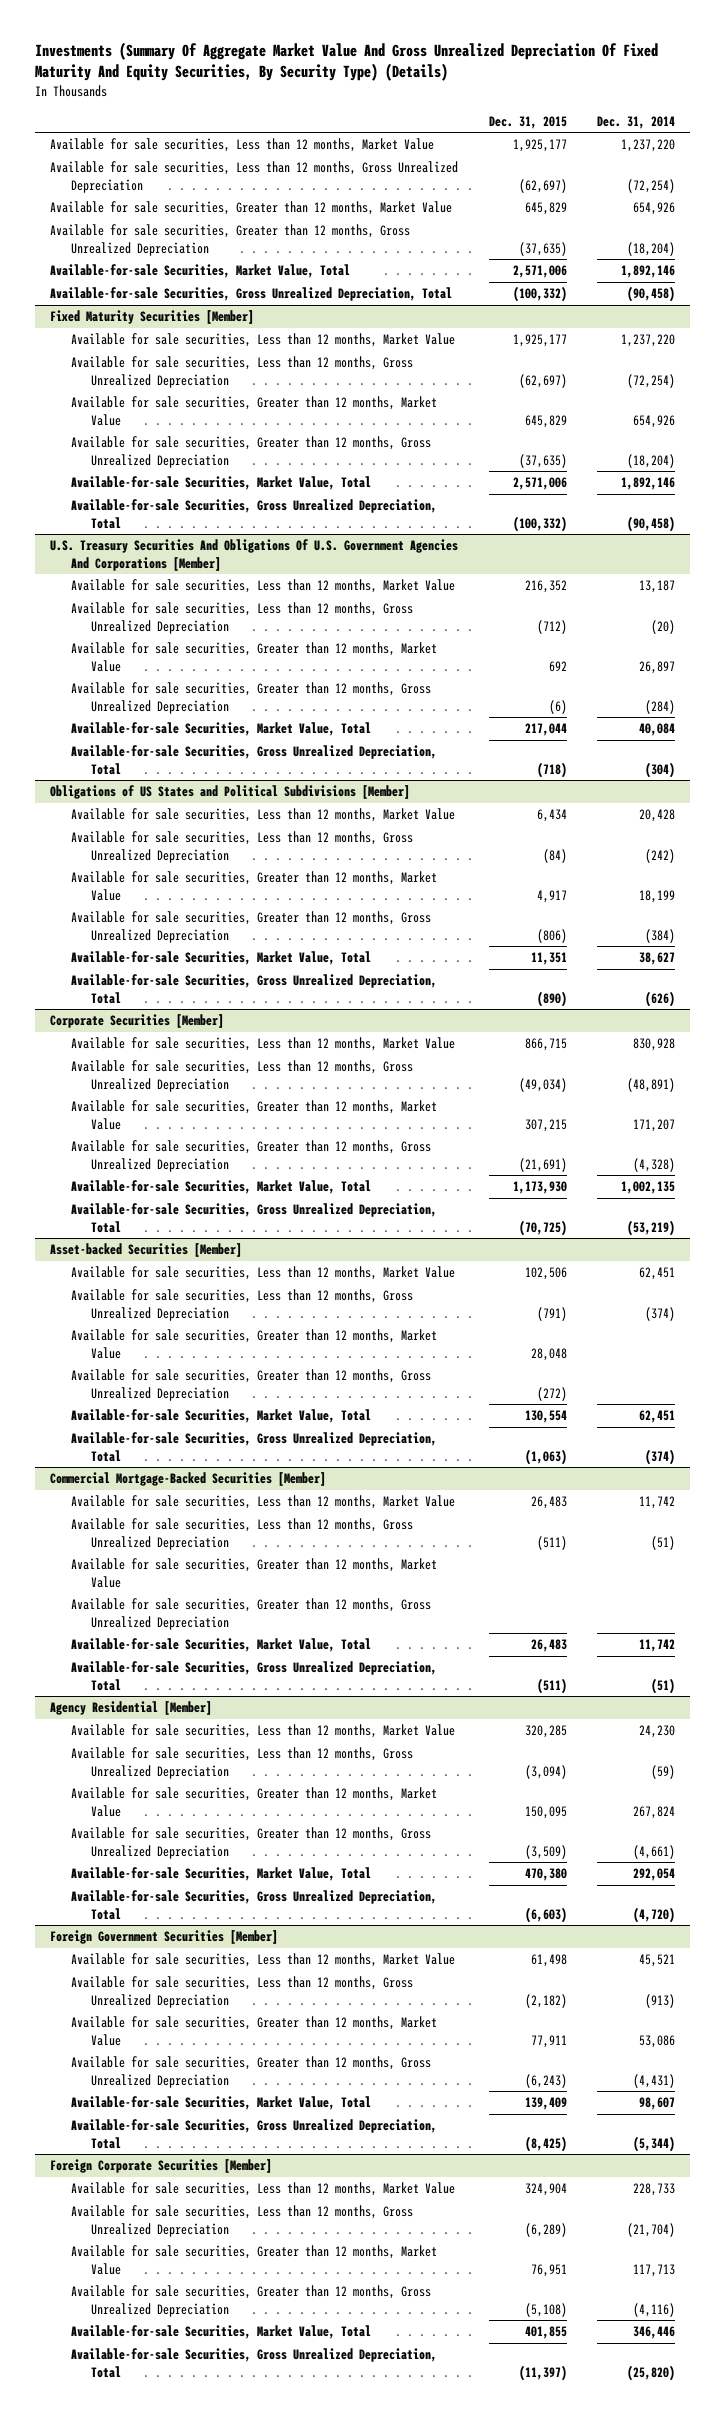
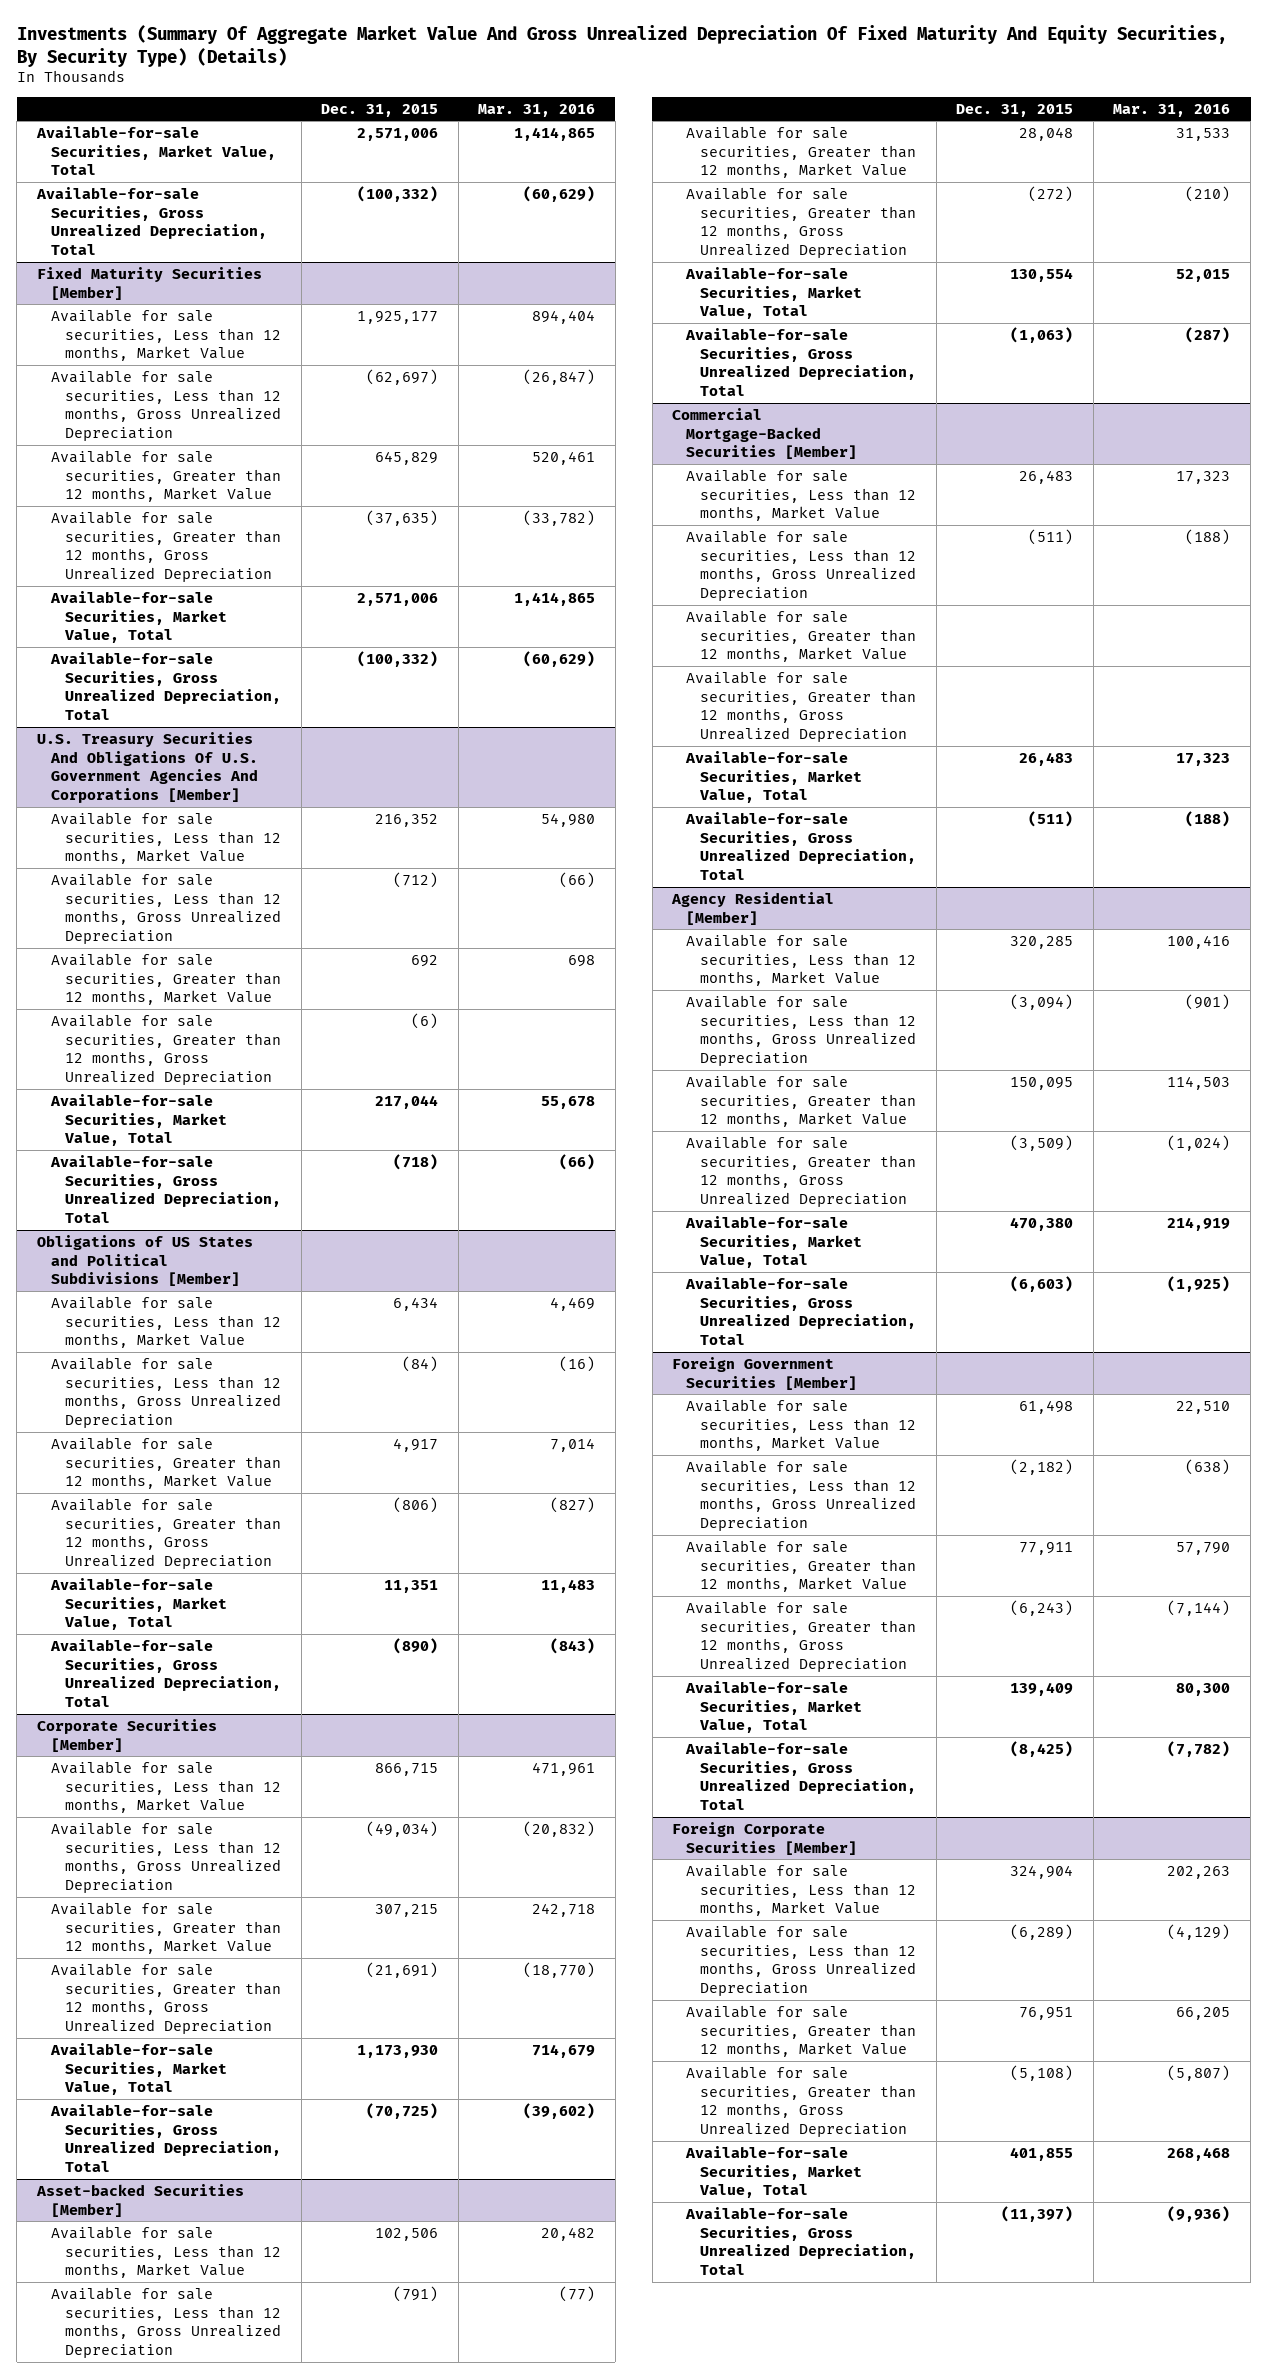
[597,115,676,129] Dec. 31, 2014 -> none
none -> [478,103,596,117] Mar. 31, 2016
[50,138,435,153] Available for sale securities, Less than 12 months, Market Value -> none
[50,161,459,193] Available for sale securities, Less than 12 months, Gross Unrealized Depreciation -> none
[50,201,453,216] Available for sale securities, Greater than 12 months, Market Value -> none
[50,224,411,256] Available for sale securities, Greater than 12 months, Gross Unrealized Depreciation -> none

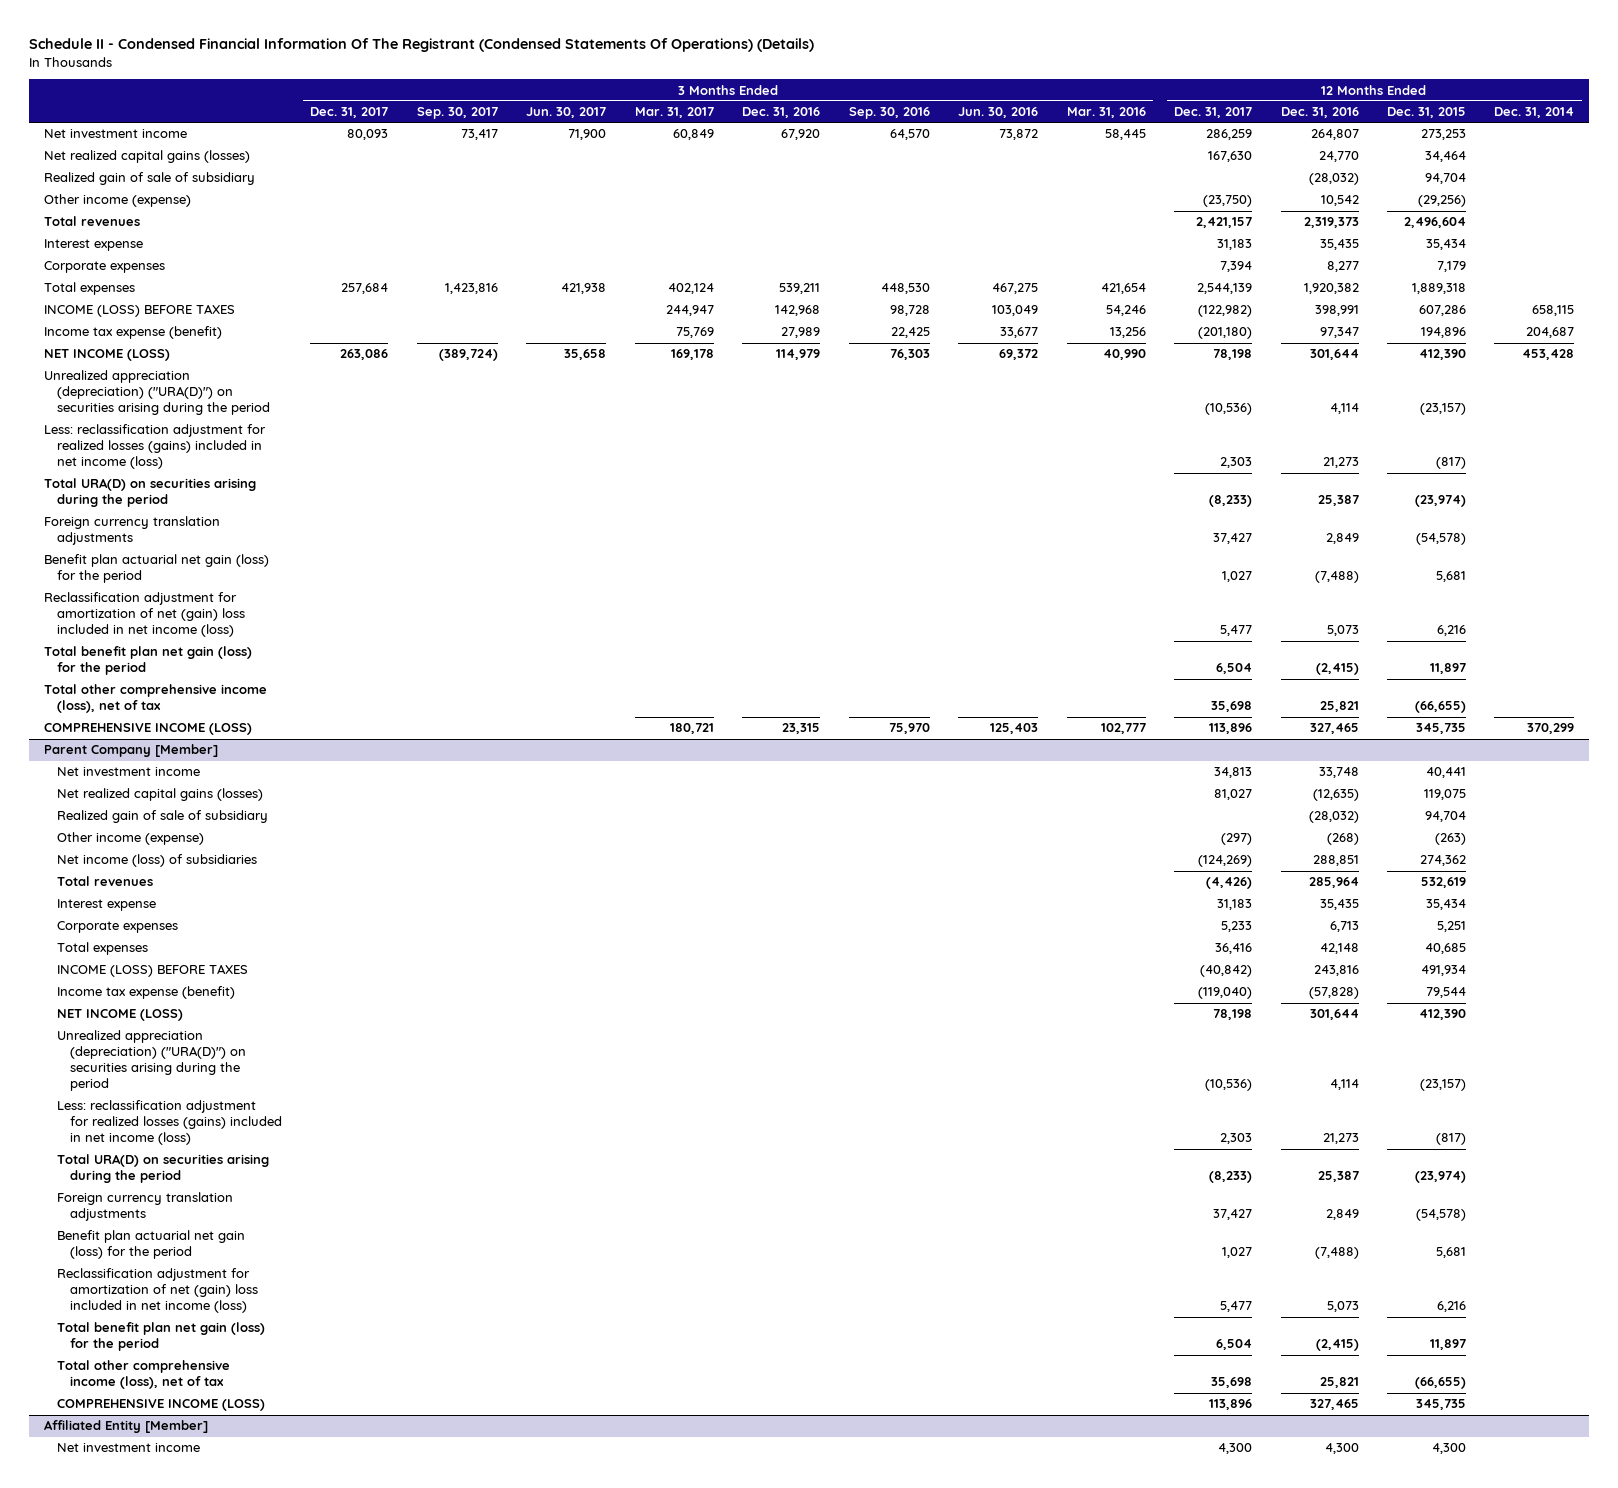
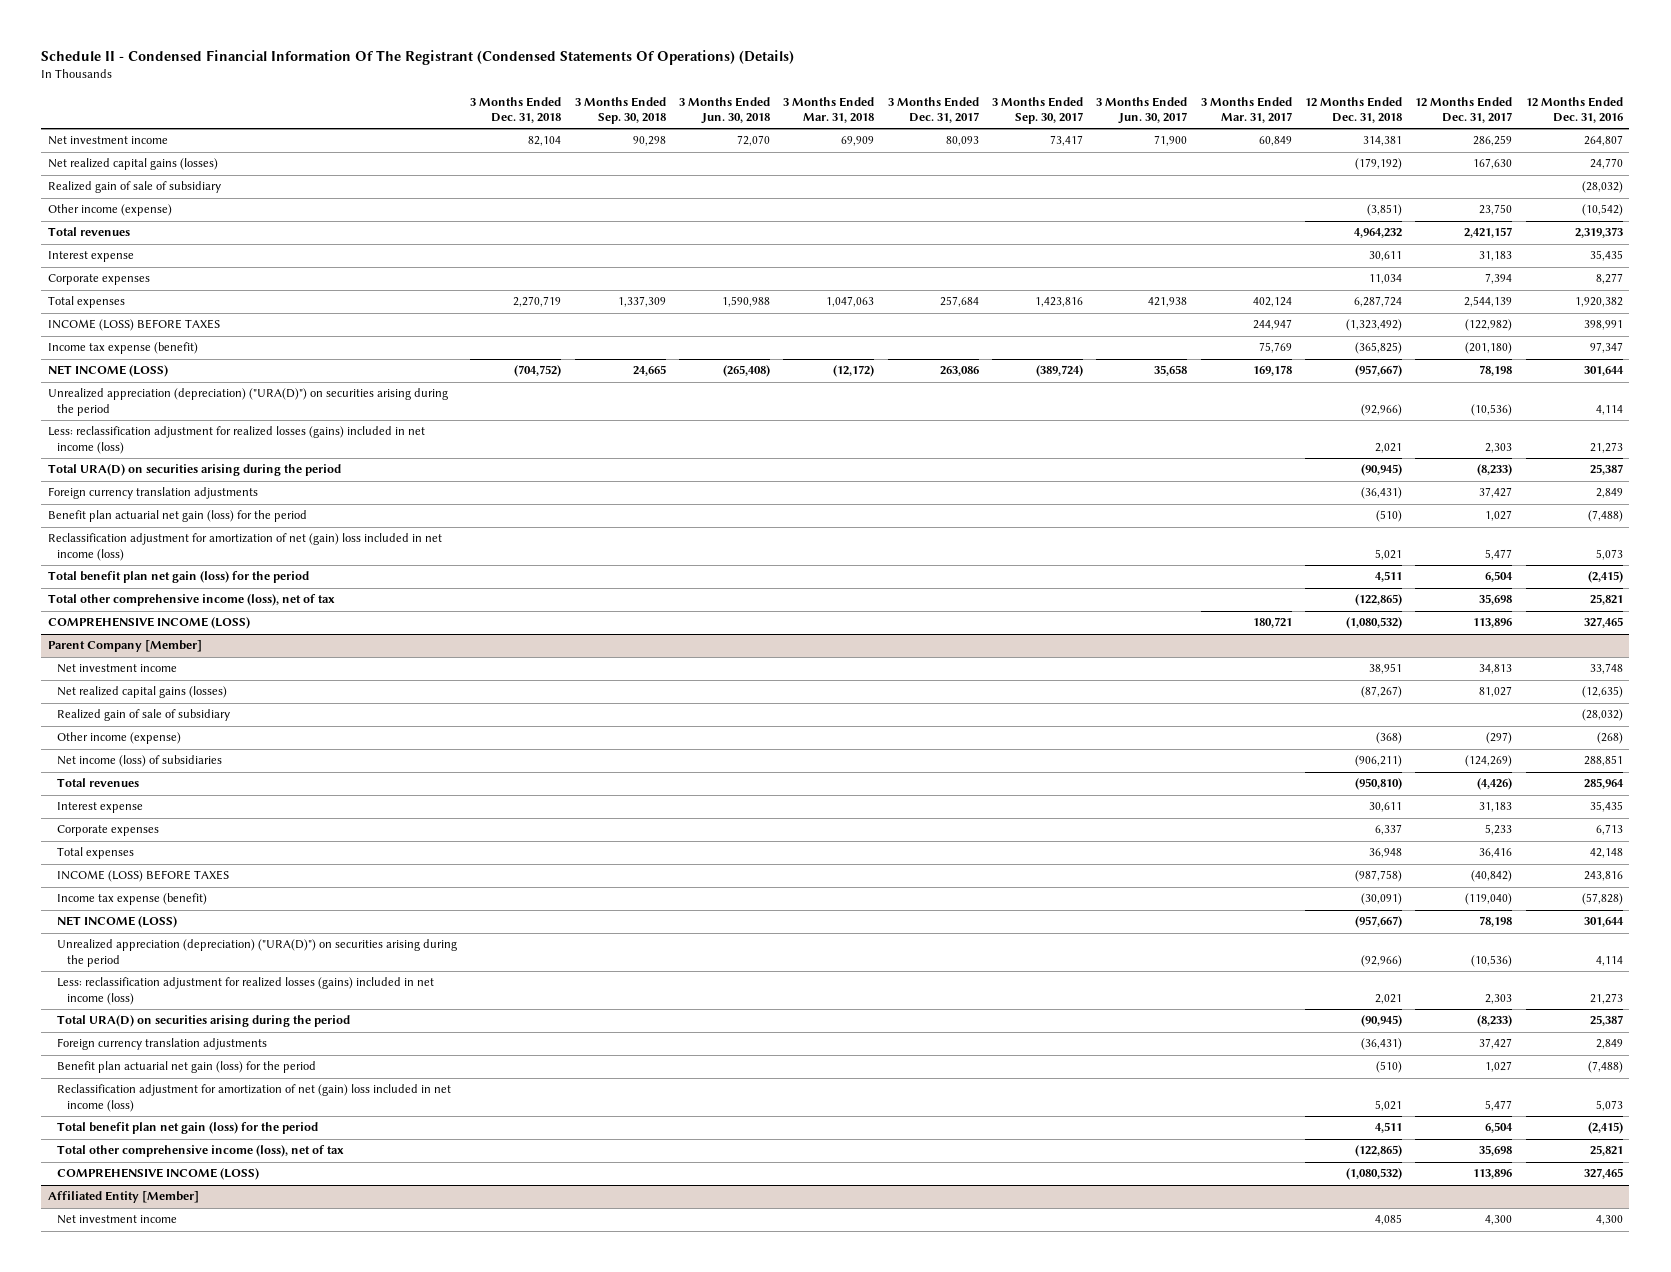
[742,107,821,119] Dec. 31, 2016 -> none
[848,107,930,120] Sep. 30, 2016 -> none
[958,107,1039,119] Jun. 30, 2016 -> none
[1066,107,1146,119] Mar. 31, 2016 -> none
[1386,107,1466,119] Dec. 31, 2015 -> none
[1494,107,1575,119] Dec. 31, 2014 -> none
none -> [470,96,562,123] 3 Months Ended Dec. 31, 2018
none -> [574,96,666,124] 3 Months Ended Sep. 30, 2018
none -> [679,96,771,124] 3 Months Ended Jun. 30, 2018
none -> [783,96,875,123] 3 Months Ended Mar. 31, 2018
none -> [1305,96,1403,123] 12 Months Ended Dec. 31, 2018
[1203,195,1253,208] (23,750) -> [1479,204,1513,216] 23,750
[1320,195,1359,207] 10,542 -> [1581,204,1623,217] (10,542)

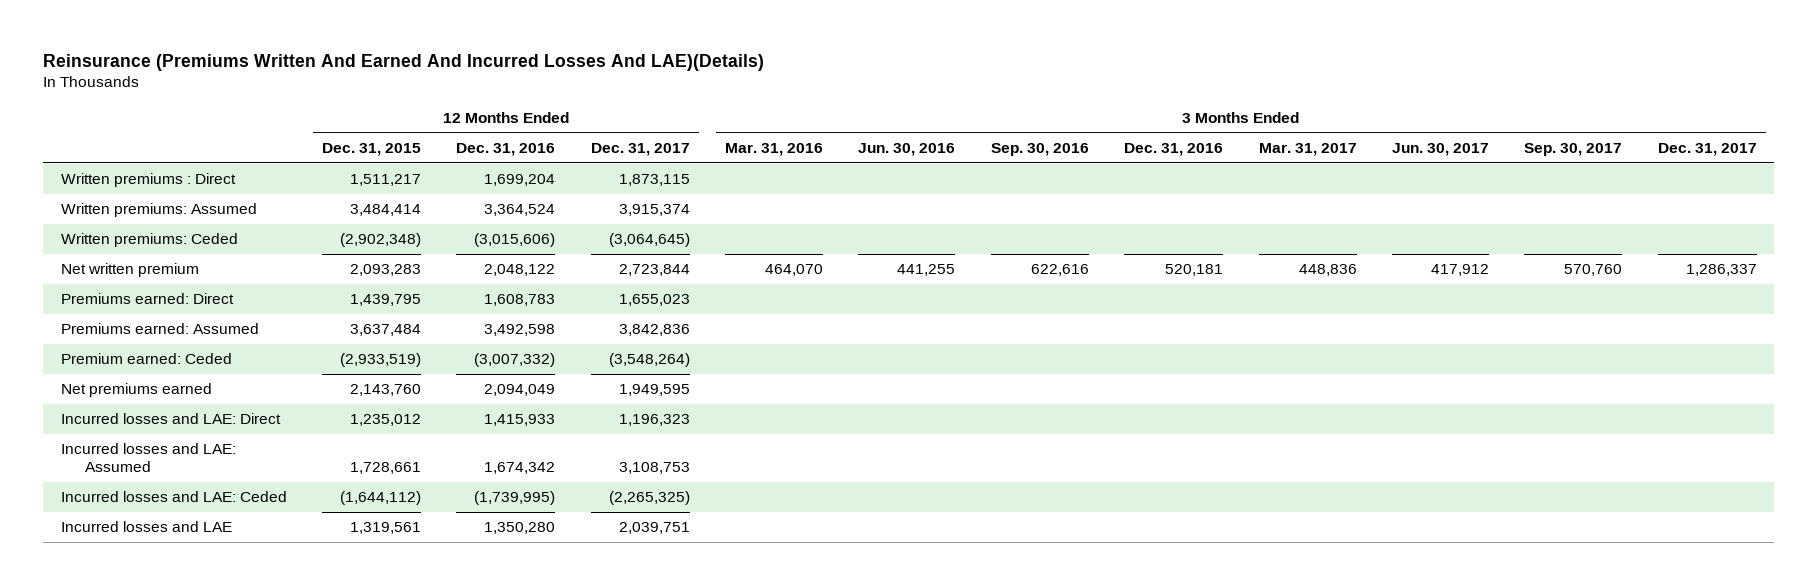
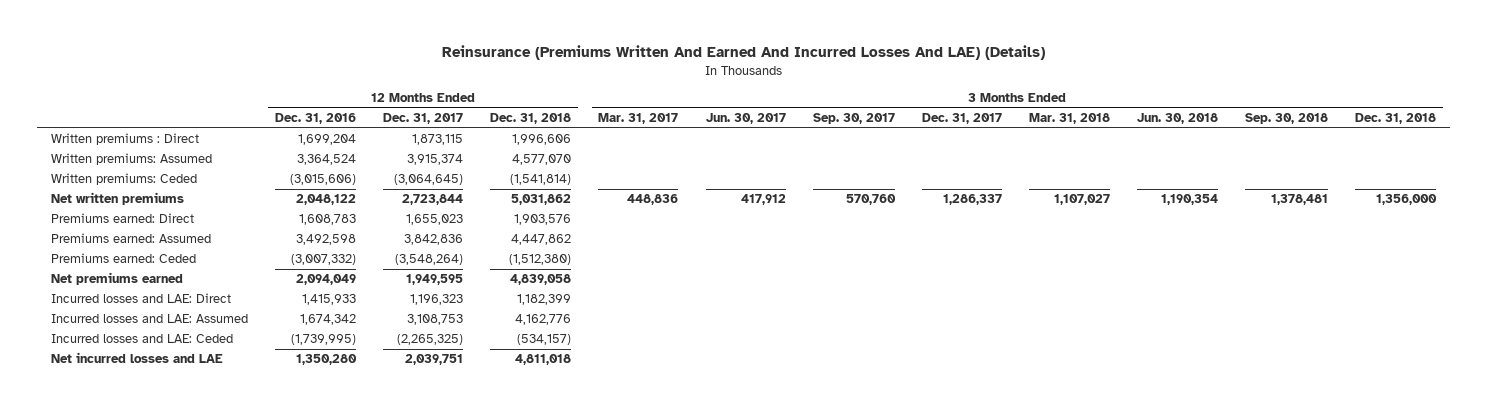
[42,53,764,71] Reinsurance (Premiums Written And Earned And Incurred Losses And LAE)(Details) -> [441,45,1045,61] Reinsurance (Premiums Written And Earned And Incurred Losses And LAE) (Details)
[321,143,421,157] Dec. 31, 2015 -> none
[725,143,824,157] Mar. 31, 2016 -> none
[858,143,956,157] Jun. 30, 2016 -> none
[990,143,1089,157] Sep. 30, 2016 -> none
[1124,143,1224,157] Dec. 31, 2016 -> none
none -> [490,113,572,125] Dec. 31, 2018
none -> [1029,113,1111,125] Mar. 31, 2018
none -> [1137,113,1219,125] Jun. 30, 2018
none -> [1245,113,1329,125] Sep. 30, 2018
none -> [1355,113,1437,125] Dec. 31, 2018
[60,263,199,278] Net written premium -> [50,192,184,206] Net written premiums
[60,353,232,365] Premium earned: Ceded -> [50,253,196,264] Premiums earned: Ceded
[60,521,232,533] Incurred losses and LAE -> [50,352,223,364] Net incurred losses and LAE

